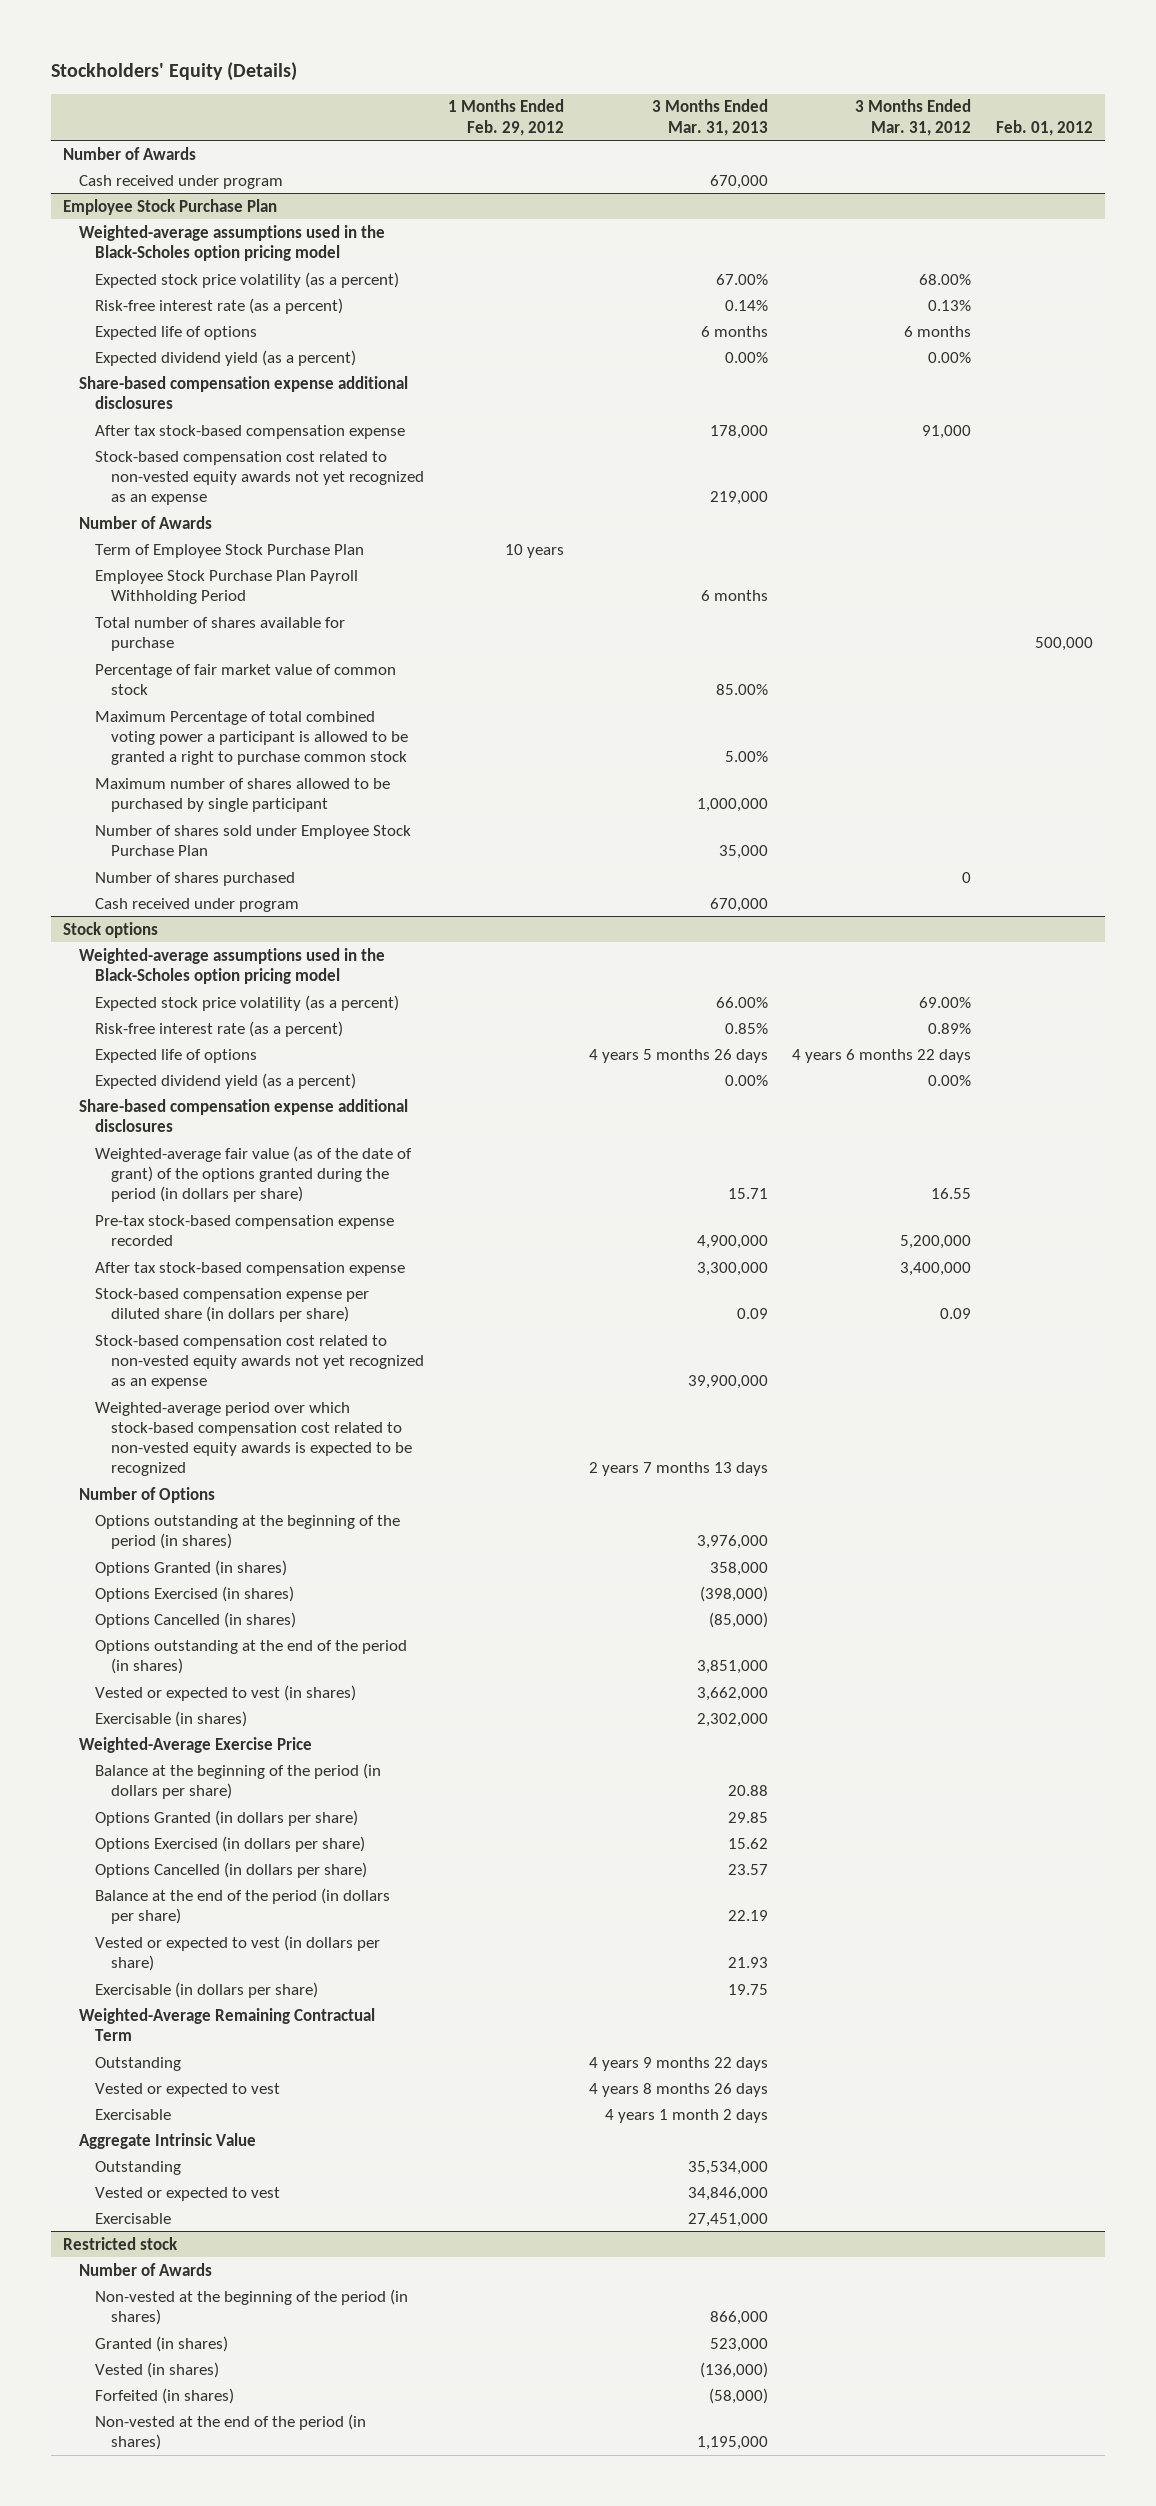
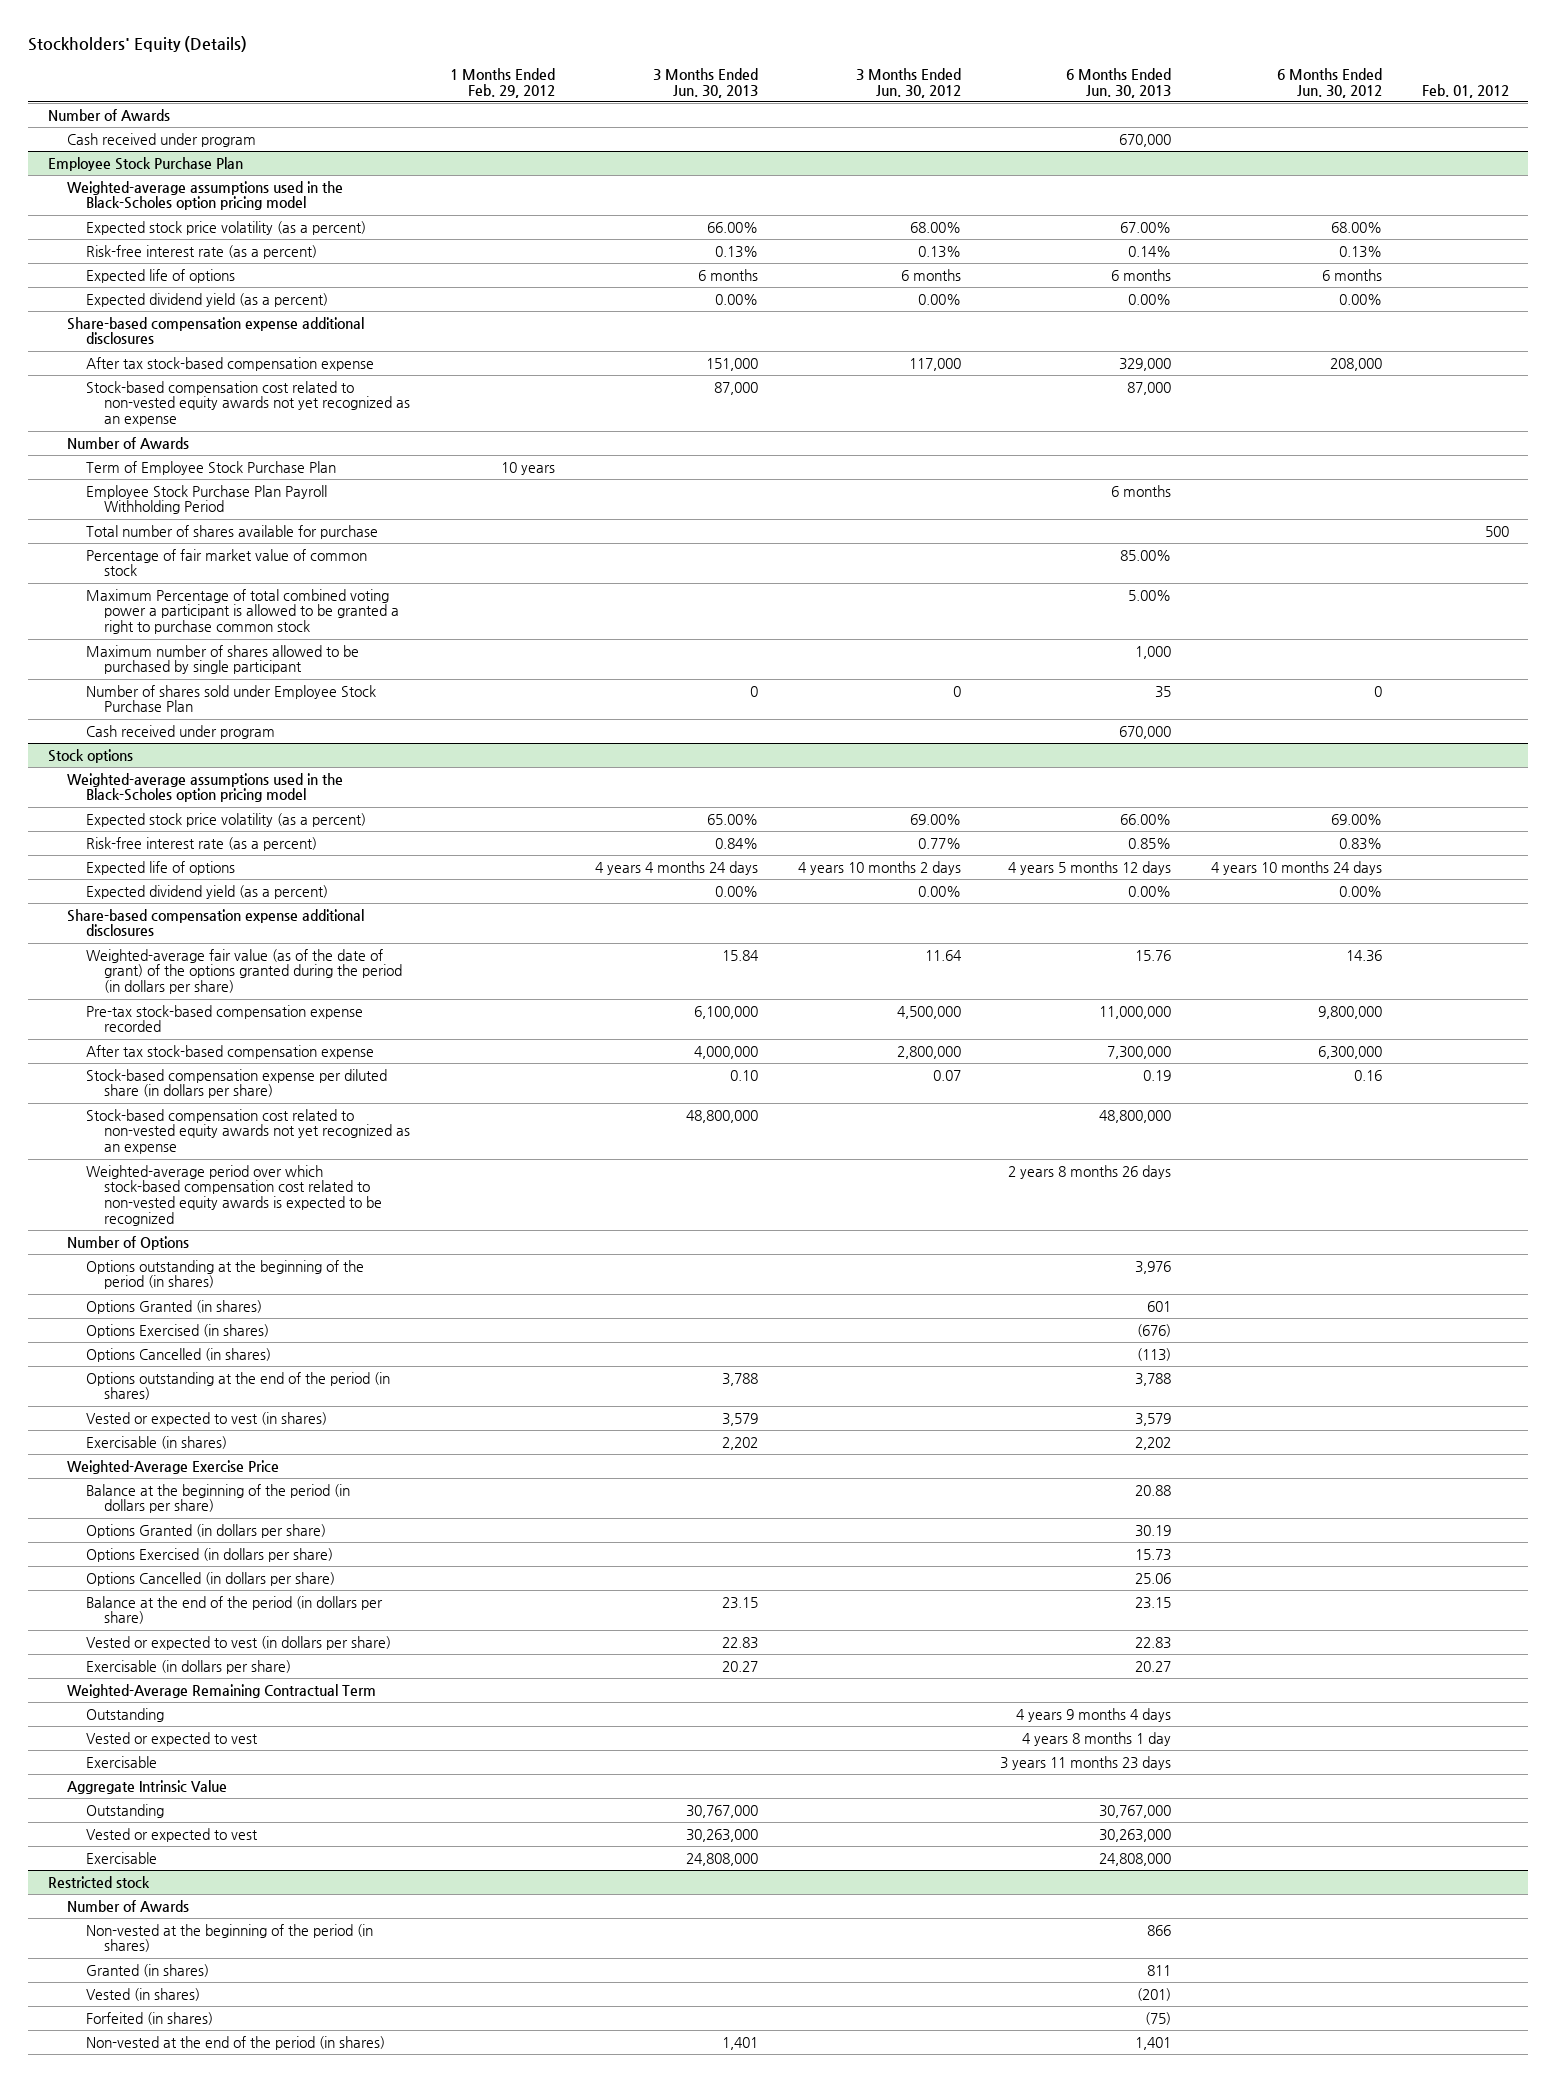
[651,99,768,136] 3 Months Ended Mar. 31, 2013 -> none
[855,99,972,136] 3 Months Ended Mar. 31, 2012 -> none
none -> [652,67,758,98] 3 Months Ended Jun. 30, 2013
none -> [855,67,961,98] 3 Months Ended Jun. 30, 2012
none -> [1066,67,1172,98] 6 Months Ended Jun. 30, 2013
none -> [1276,67,1382,98] 6 Months Ended Jun. 30, 2012
[1034,636,1093,651] 500,000 -> [1484,525,1509,537] 500
[94,871,295,886] Number of shares purchased -> none

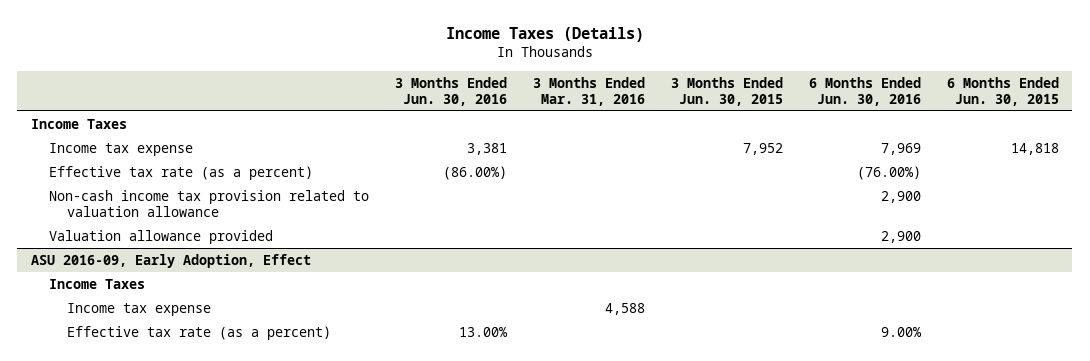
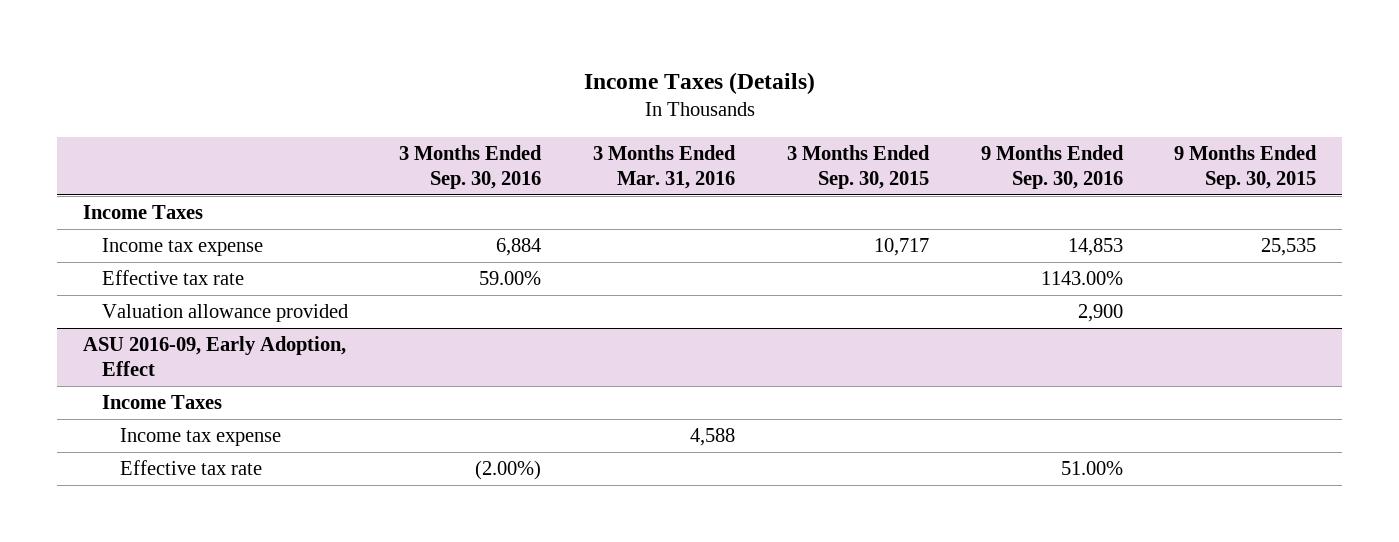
[394,76,507,106] 3 Months Ended Jun. 30, 2016 -> none
[671,76,784,106] 3 Months Ended Jun. 30, 2015 -> none
[809,76,922,106] 6 Months Ended Jun. 30, 2016 -> none
[947,76,1060,106] 6 Months Ended Jun. 30, 2015 -> none
none -> [399,144,543,190] 3 Months Ended Sep. 30, 2016
none -> [786,144,930,190] 3 Months Ended Sep. 30, 2015
none -> [980,144,1124,190] 9 Months Ended Sep. 30, 2016
none -> [1174,144,1318,190] 9 Months Ended Sep. 30, 2015
[48,190,369,218] Non-cash income tax provision related to valuation allowance -> none
[48,166,313,181] Effective tax rate (as a percent) -> [101,269,244,285] Effective tax rate
[66,326,331,341] Effective tax rate (as a percent) -> [120,459,263,475] Effective tax rate

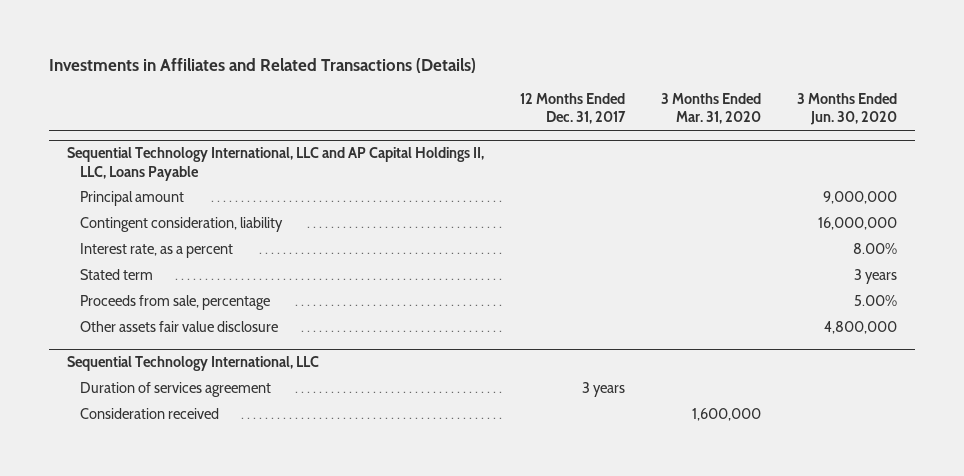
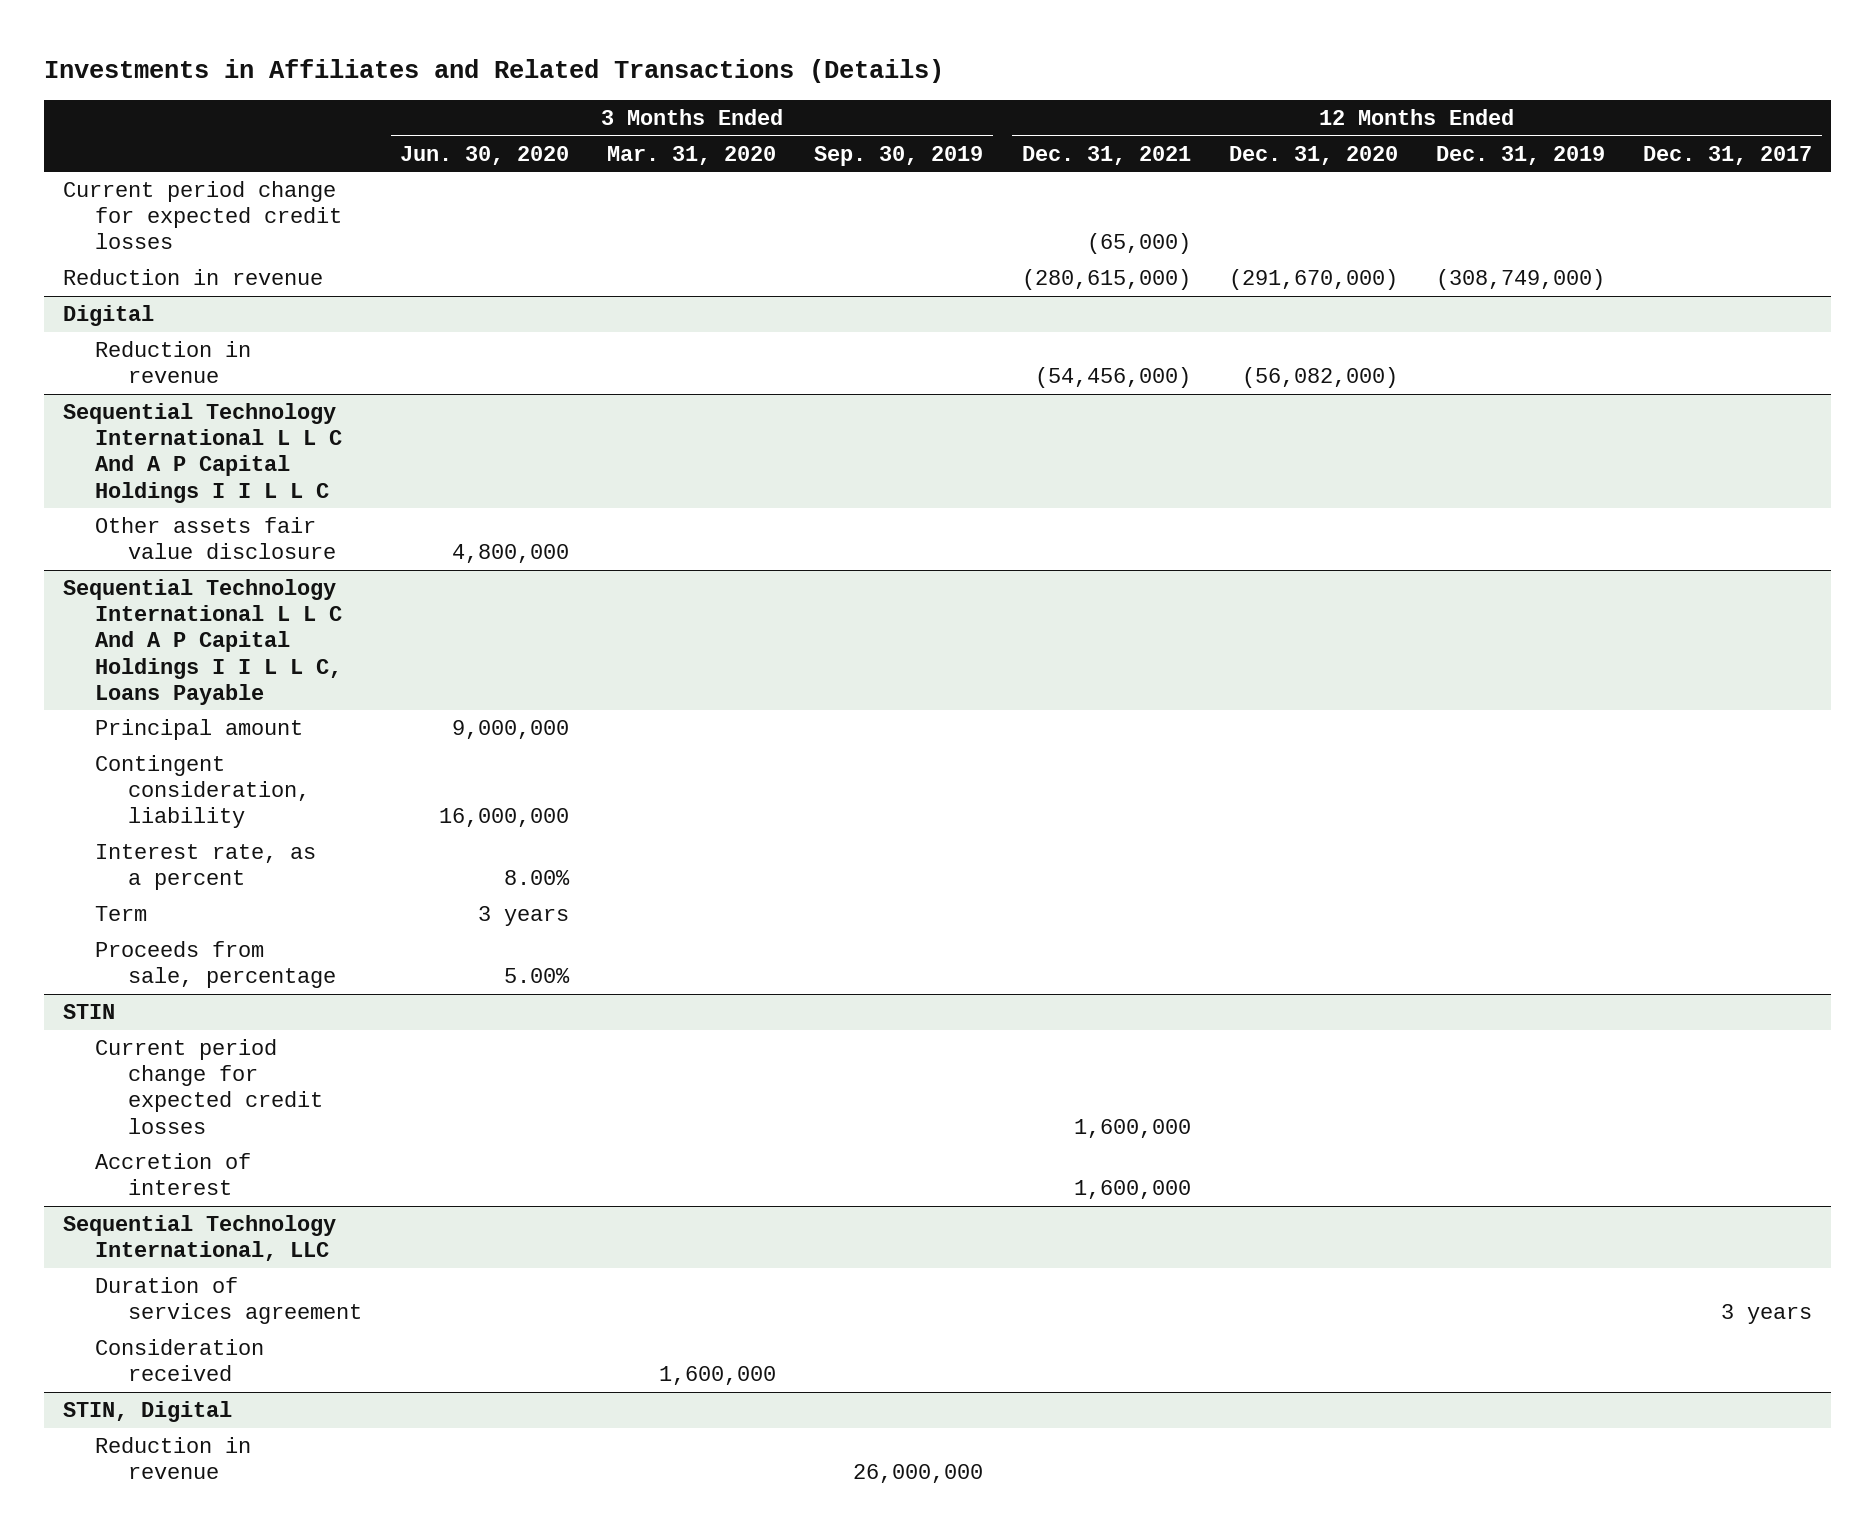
none -> [814,145,984,166] Sep. 30, 2019
none -> [1021,145,1191,165] Dec. 31, 2021
none -> [1228,145,1398,165] Dec. 31, 2020
none -> [1435,145,1605,165] Dec. 31, 2019
none -> [62,181,343,250] Current period change for expected credit losses
none -> [62,269,323,286] Reduction in revenue
none -> [62,305,154,327] Digital
none -> [95,341,252,384] Reduction in revenue
none -> [62,403,343,503] Sequential Technology International L L C And A P Capital Holdings I I L L C
none -> [95,517,336,560] Other assets fair value disclosure
[66,147,484,181] Sequential Technology International, LLC and AP Capital Holdings II, LLC, Loans Payable -> [62,579,343,705] Sequential Technology International L L C And A P Capital Holdings I I L L C, Loans Payable
[80,268,154,280] Stated term -> [95,906,148,922] Term
[80,320,279,332] Other assets fair value disclosure -> none
none -> [62,1004,115,1020] STIN
none -> [95,1039,323,1134] Current period change for expected credit losses
none -> [95,1153,252,1196] Accretion of interest
none -> [62,1401,232,1423] STIN, Digital
none -> [95,1437,252,1480] Reduction in revenue

